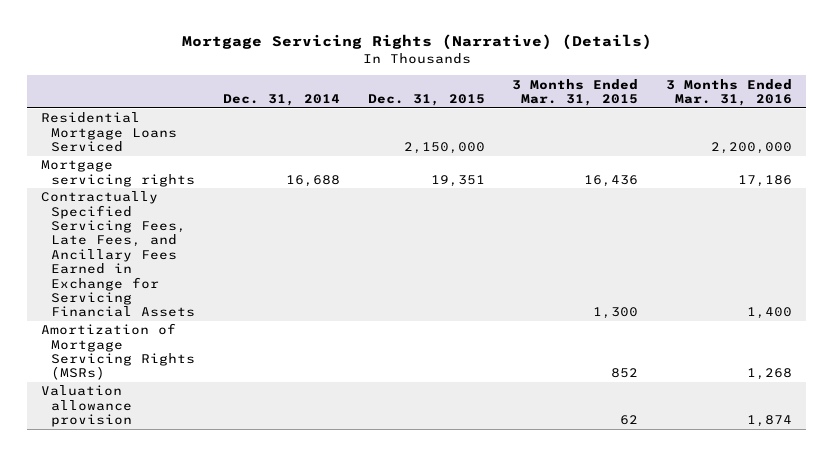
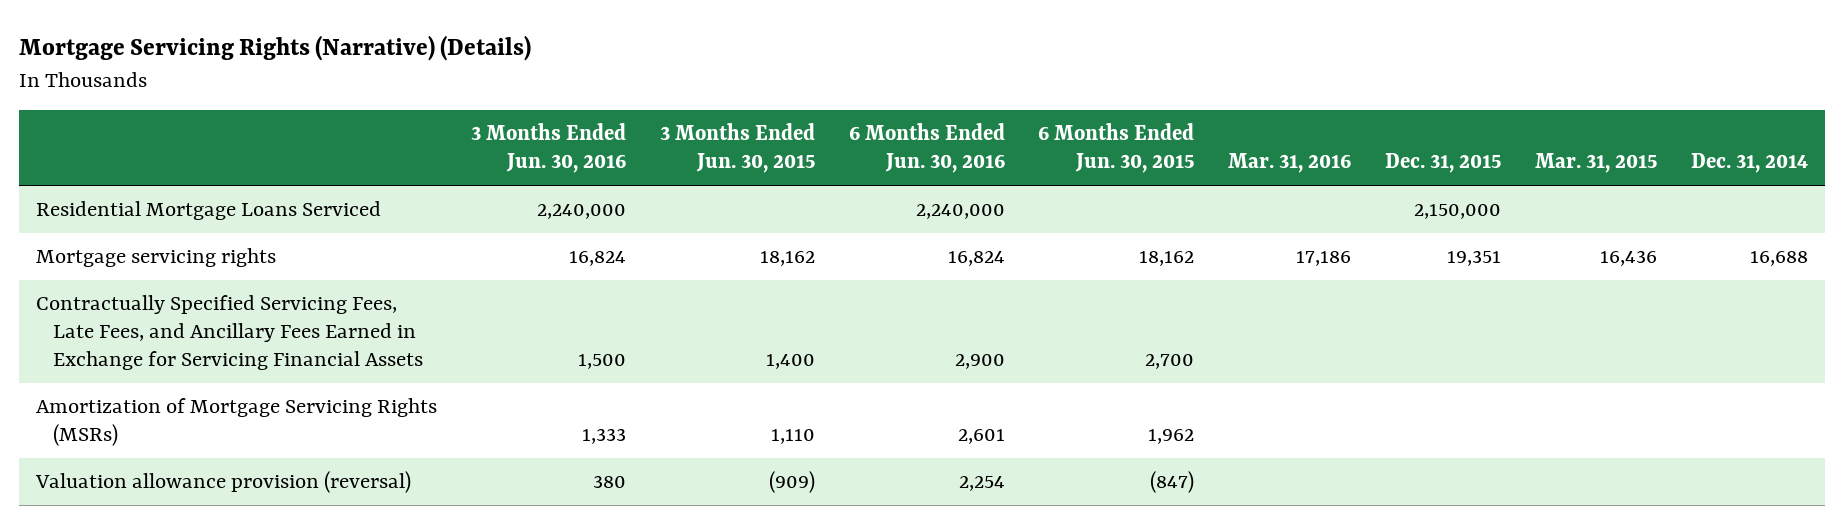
[512,78,639,107] 3 Months Ended Mar. 31, 2015 -> none
[666,78,793,107] 3 Months Ended Mar. 31, 2016 -> none
none -> [470,123,626,174] 3 Months Ended Jun. 30, 2016
none -> [659,123,815,174] 3 Months Ended Jun. 30, 2015
none -> [848,123,1005,174] 6 Months Ended Jun. 30, 2016
none -> [1038,123,1195,174] 6 Months Ended Jun. 30, 2015
none -> [1228,153,1352,174] Mar. 31, 2016
none -> [1534,153,1657,174] Mar. 31, 2015
[41,385,133,428] Valuation allowance provision -> [35,471,412,494] Valuation allowance provision (reversal)

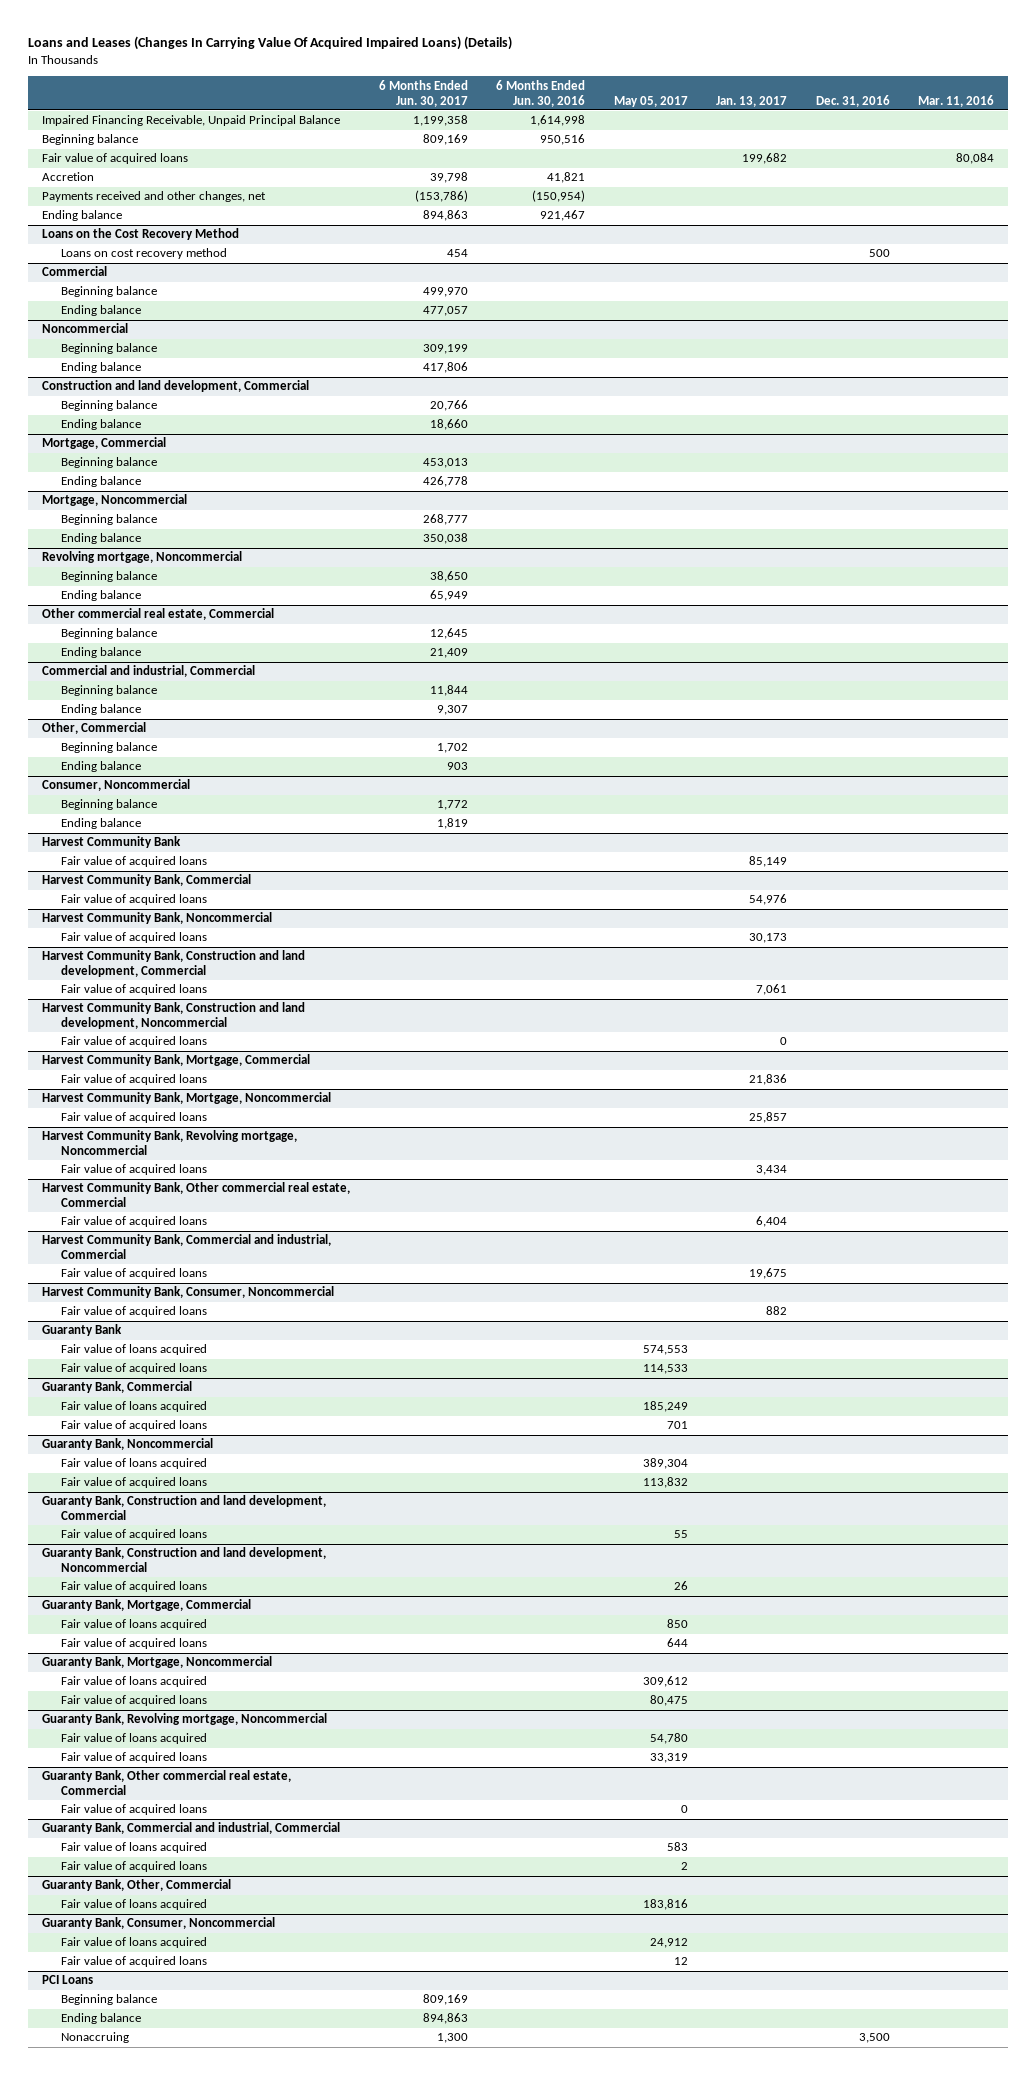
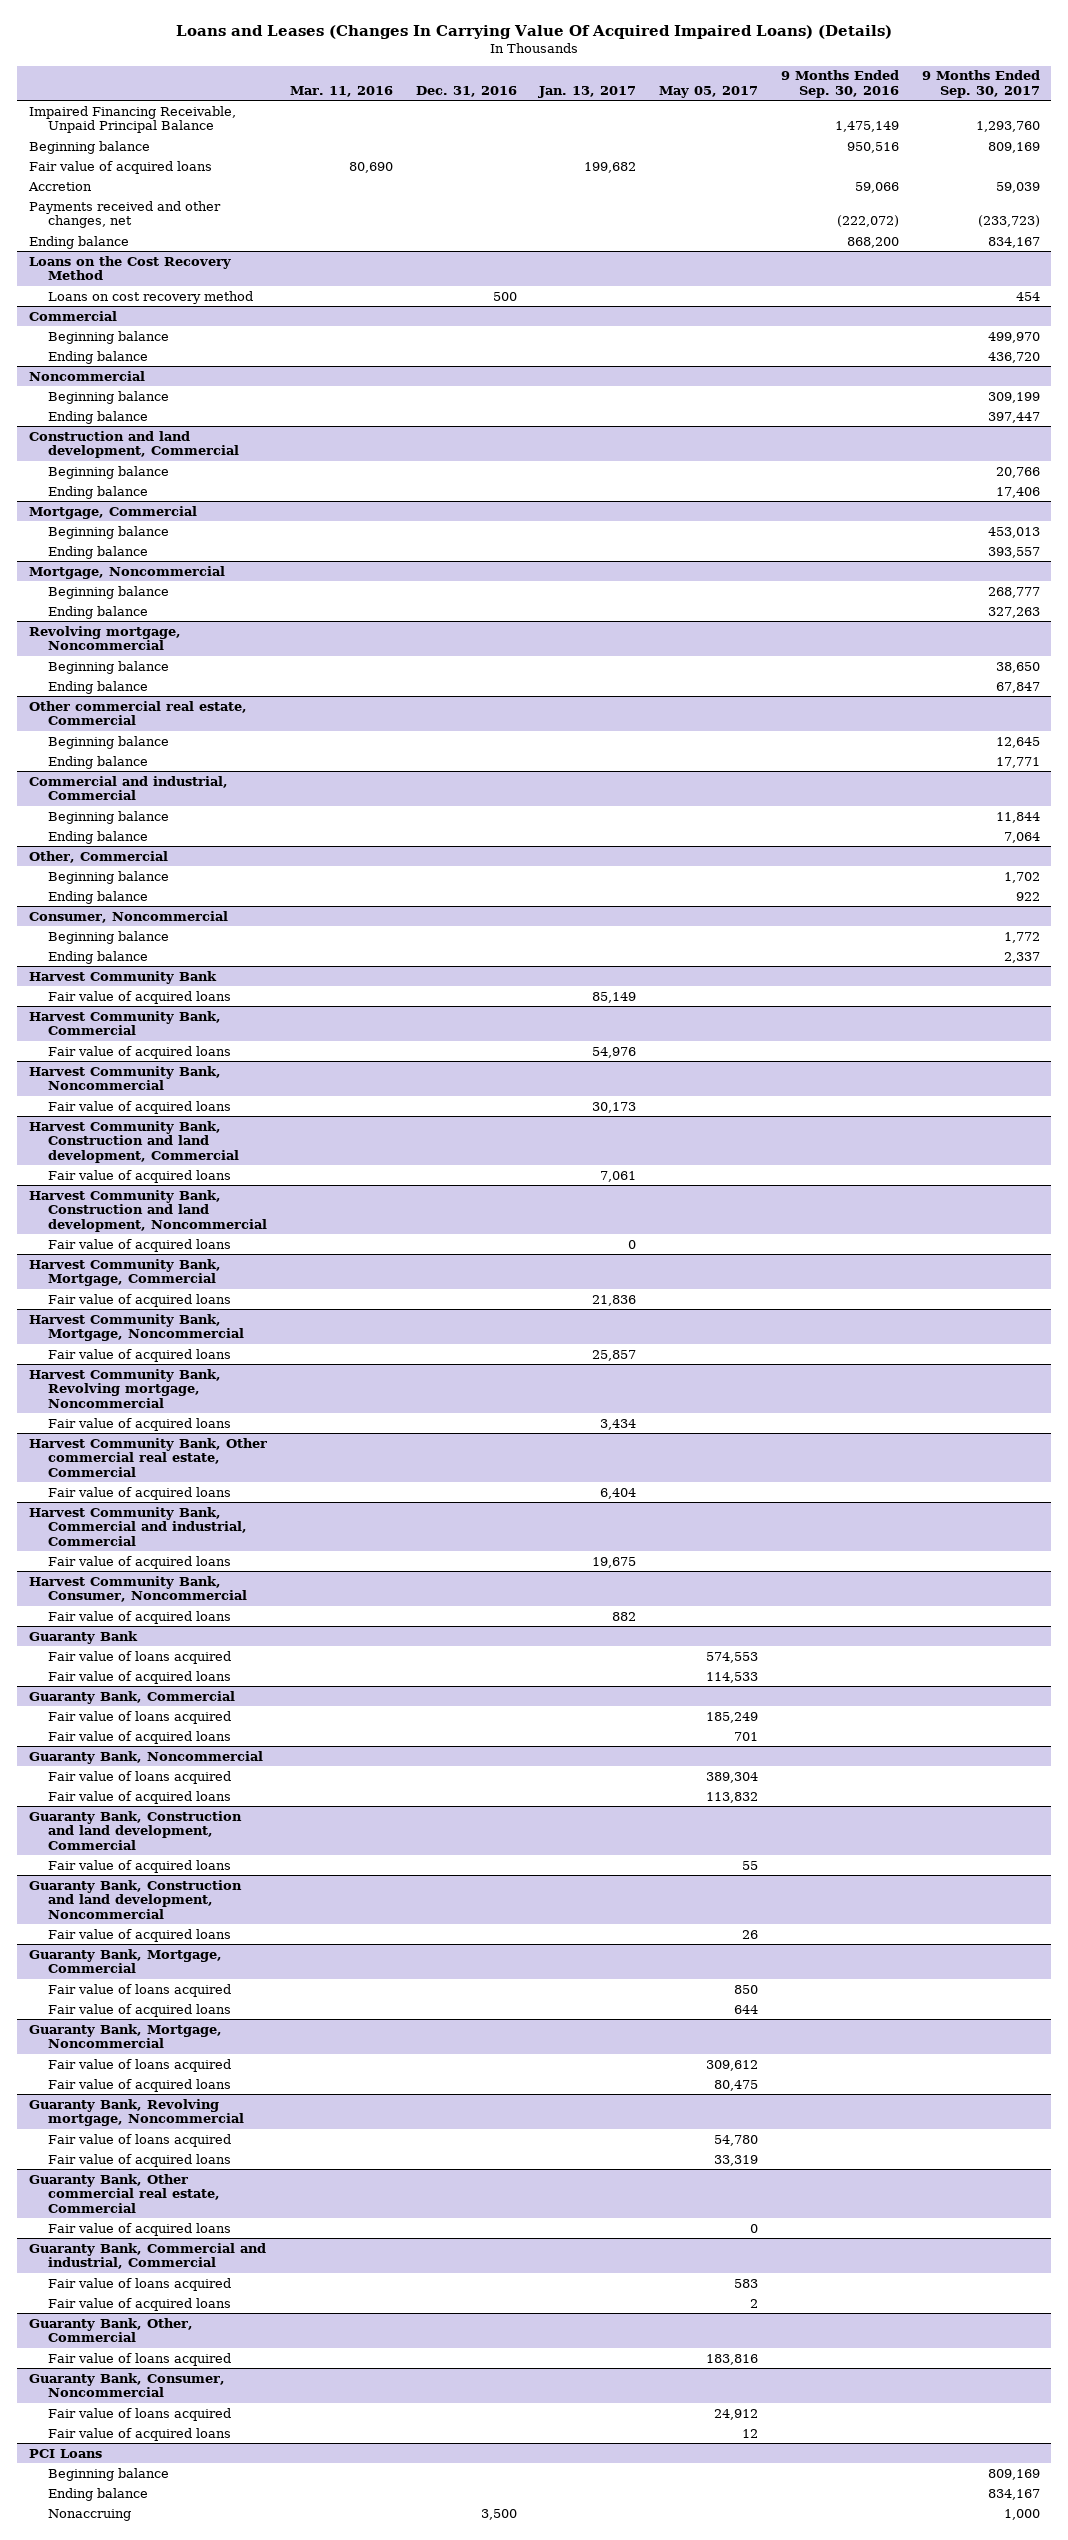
[378,79,468,107] 6 Months Ended Jun. 30, 2017 -> none
[496,79,586,107] 6 Months Ended Jun. 30, 2016 -> none
none -> [781,70,900,98] 9 Months Ended Sep. 30, 2016
none -> [921,70,1040,98] 9 Months Ended Sep. 30, 2017
[956,153,995,165] 80,084 -> [348,161,393,173] 80,690

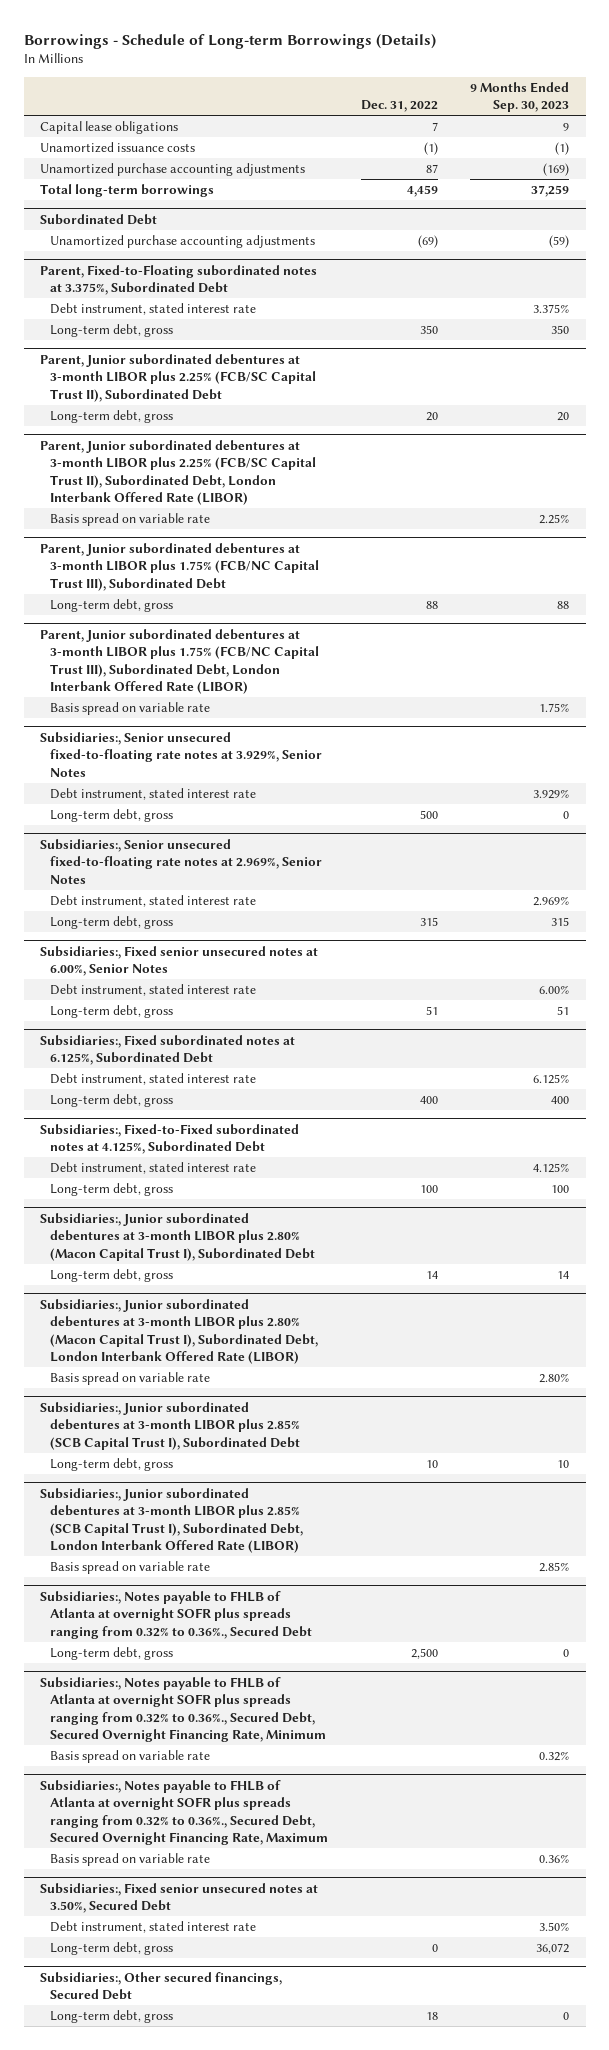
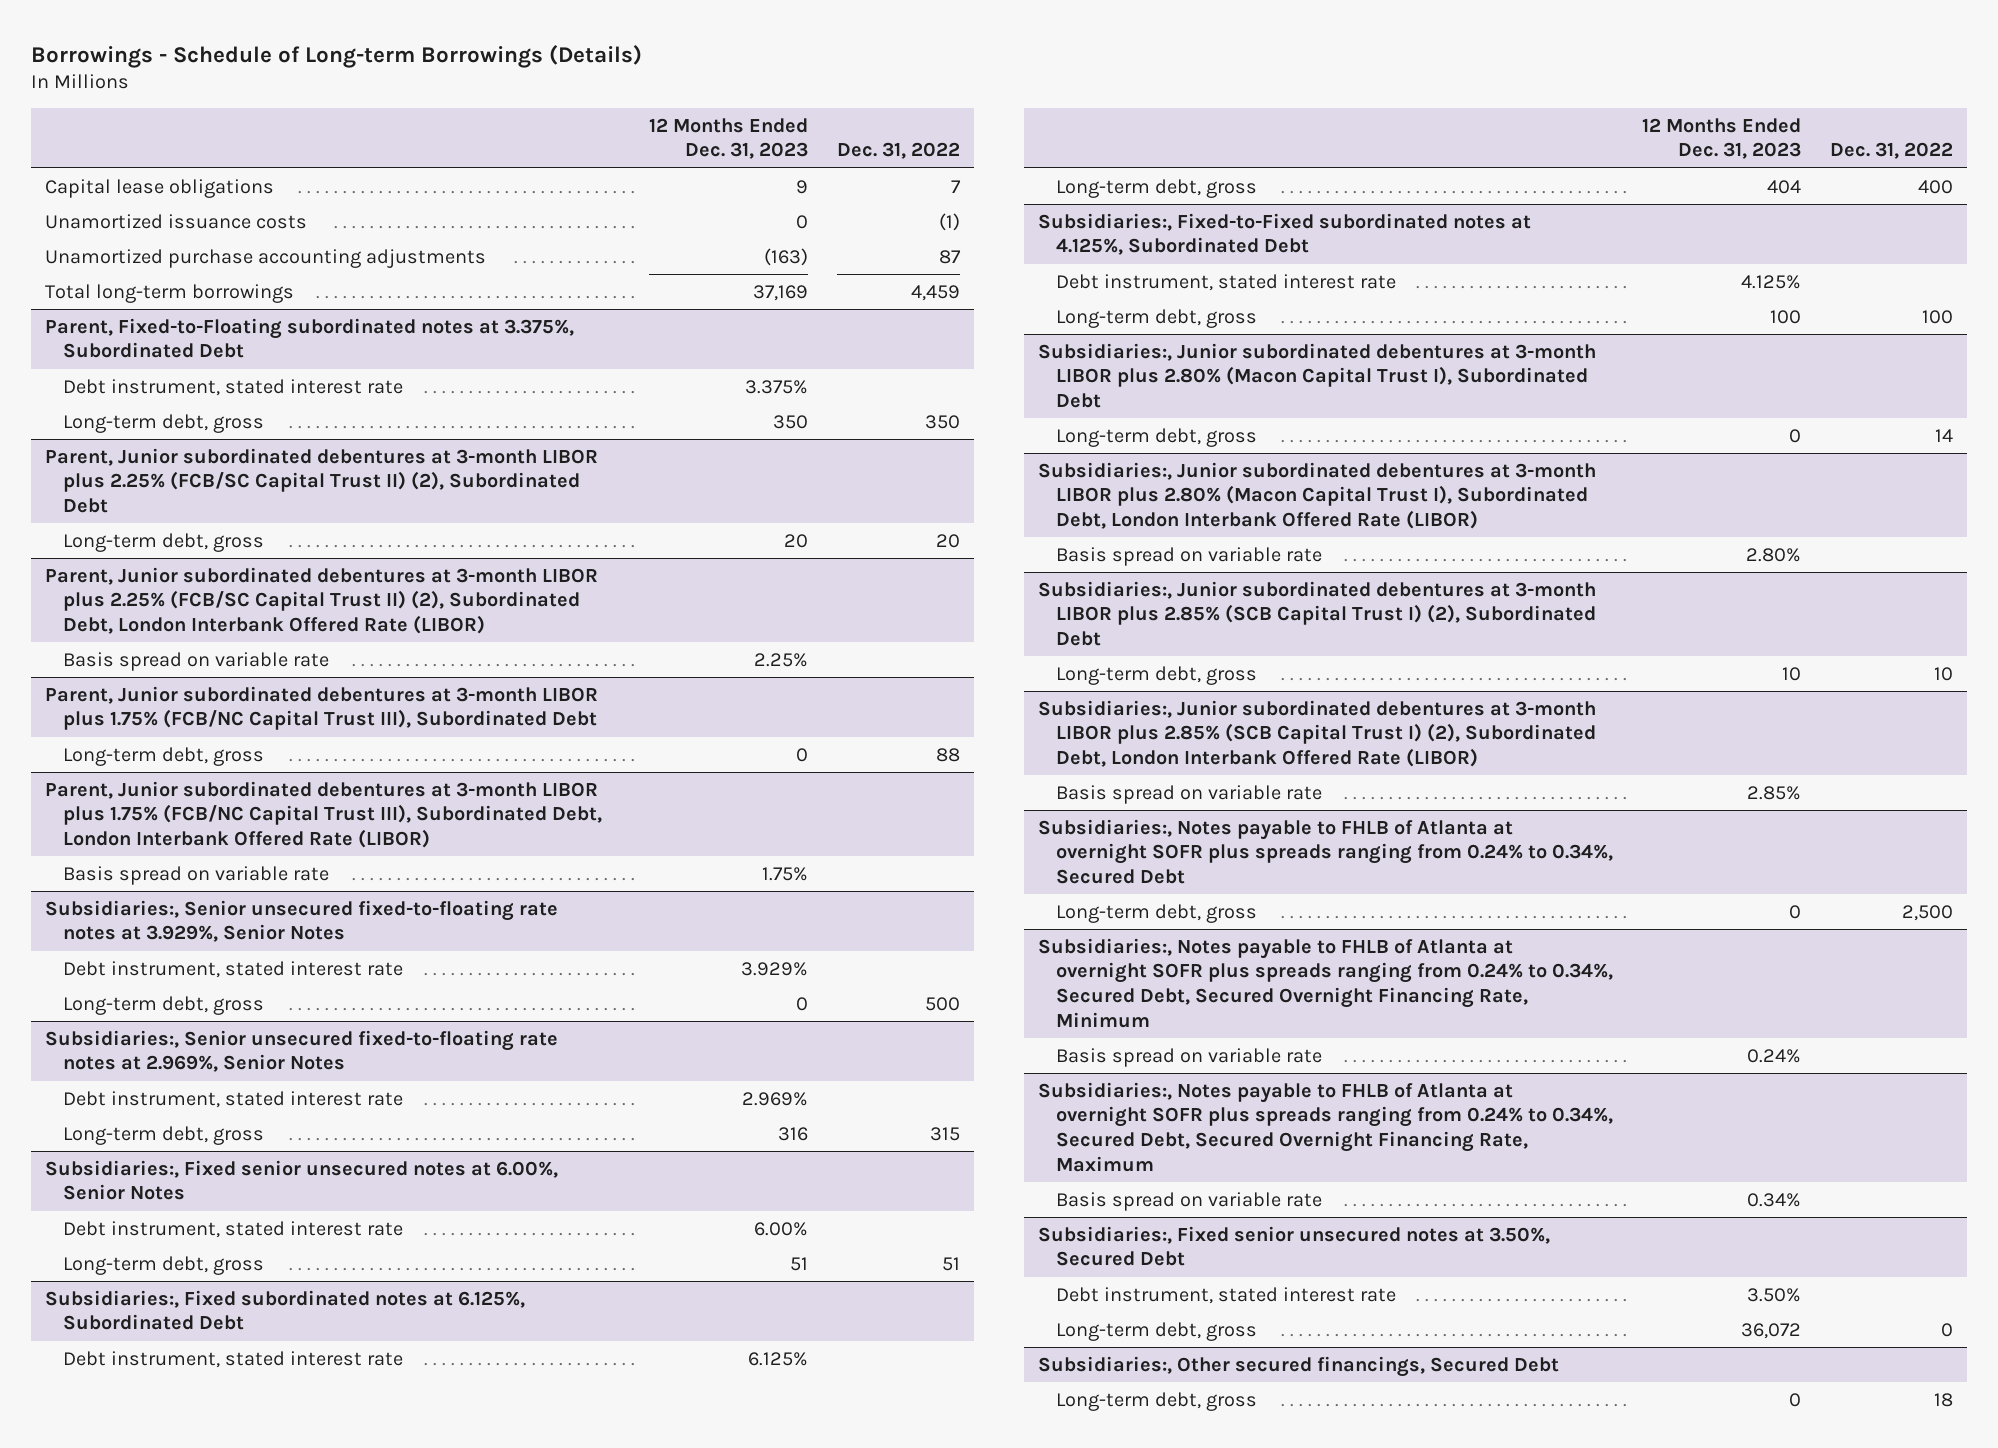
[470,81,570,113] 9 Months Ended Sep. 30, 2023 -> none
none -> [649,117,809,160] 12 Months Ended Dec. 31, 2023
[40,213,158,225] Subordinated Debt -> none
[50,234,316,248] Unamortized purchase accounting adjustments -> none
[40,353,317,402] Parent, Junior subordinated debentures at 3-month LIBOR plus 2.25% (FCB/SC Capital Trust II), Subordinated Debt -> [45,447,599,514] Parent, Junior subordinated debentures at 3-month LIBOR plus 2.25% (FCB/SC Capital Trust II) (2), Subordinated Debt
[40,439,317,506] Parent, Junior subordinated debentures at 3-month LIBOR plus 2.25% (FCB/SC Capital Trust II), Subordinated Debt, London Interbank Offered Rate (LIBOR) -> [45,566,599,635] Parent, Junior subordinated debentures at 3-month LIBOR plus 2.25% (FCB/SC Capital Trust II) (2), Subordinated Debt, London Interbank Offered Rate (LIBOR)
[40,1401,301,1450] Subsidiaries:, Junior subordinated debentures at 3-month LIBOR plus 2.85% (SCB Capital Trust I), Subordinated Debt -> [1038,580,1597,647] Subsidiaries:, Junior subordinated debentures at 3-month LIBOR plus 2.85% (SCB Capital Trust I) (2), Subordinated Debt
[40,1487,304,1554] Subsidiaries:, Junior subordinated debentures at 3-month LIBOR plus 2.85% (SCB Capital Trust I), Subordinated Debt, London Interbank Offered Rate (LIBOR) -> [1038,699,1597,768] Subsidiaries:, Junior subordinated debentures at 3-month LIBOR plus 2.85% (SCB Capital Trust I) (2), Subordinated Debt, London Interbank Offered Rate (LIBOR)
[40,1590,313,1639] Subsidiaries:, Notes payable to FHLB of Atlanta at overnight SOFR plus spreads ranging from 0.32% to 0.36%., Secured Debt -> [1038,818,1614,885] Subsidiaries:, Notes payable to FHLB of Atlanta at overnight SOFR plus spreads ranging from 0.24% to 0.34%, Secured Debt
[40,1676,327,1743] Subsidiaries:, Notes payable to FHLB of Atlanta at overnight SOFR plus spreads ranging from 0.32% to 0.36%., Secured Debt, Secured Overnight Financing Rate, Minimum -> [1038,937,1614,1028] Subsidiaries:, Notes payable to FHLB of Atlanta at overnight SOFR plus spreads ranging from 0.24% to 0.34%, Secured Debt, Secured Overnight Financing Rate, Minimum
[40,1779,329,1846] Subsidiaries:, Notes payable to FHLB of Atlanta at overnight SOFR plus spreads ranging from 0.32% to 0.36%., Secured Debt, Secured Overnight Financing Rate, Maximum -> [1038,1081,1614,1172] Subsidiaries:, Notes payable to FHLB of Atlanta at overnight SOFR plus spreads ranging from 0.24% to 0.34%, Secured Debt, Secured Overnight Financing Rate, Maximum

